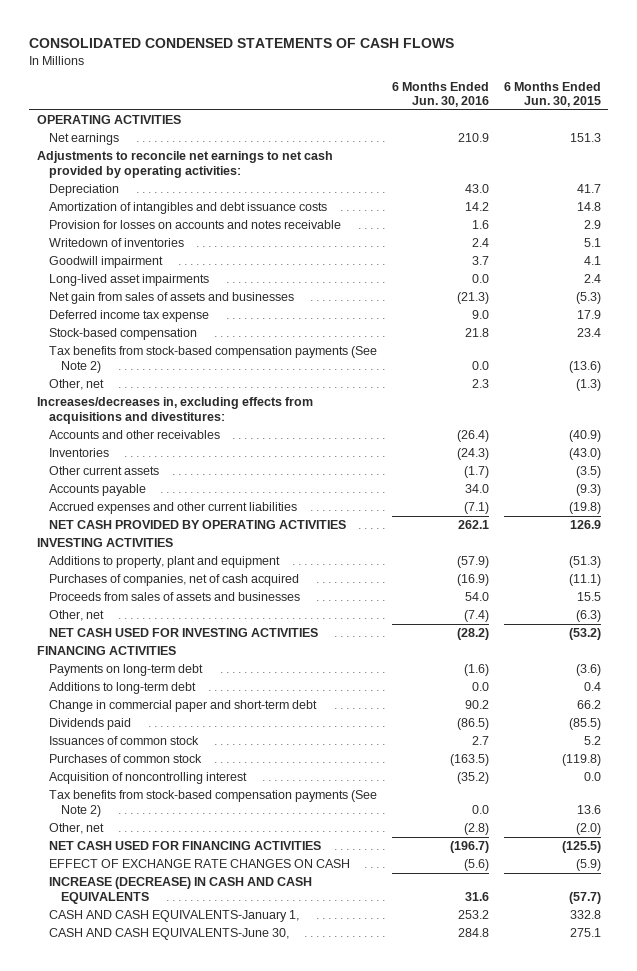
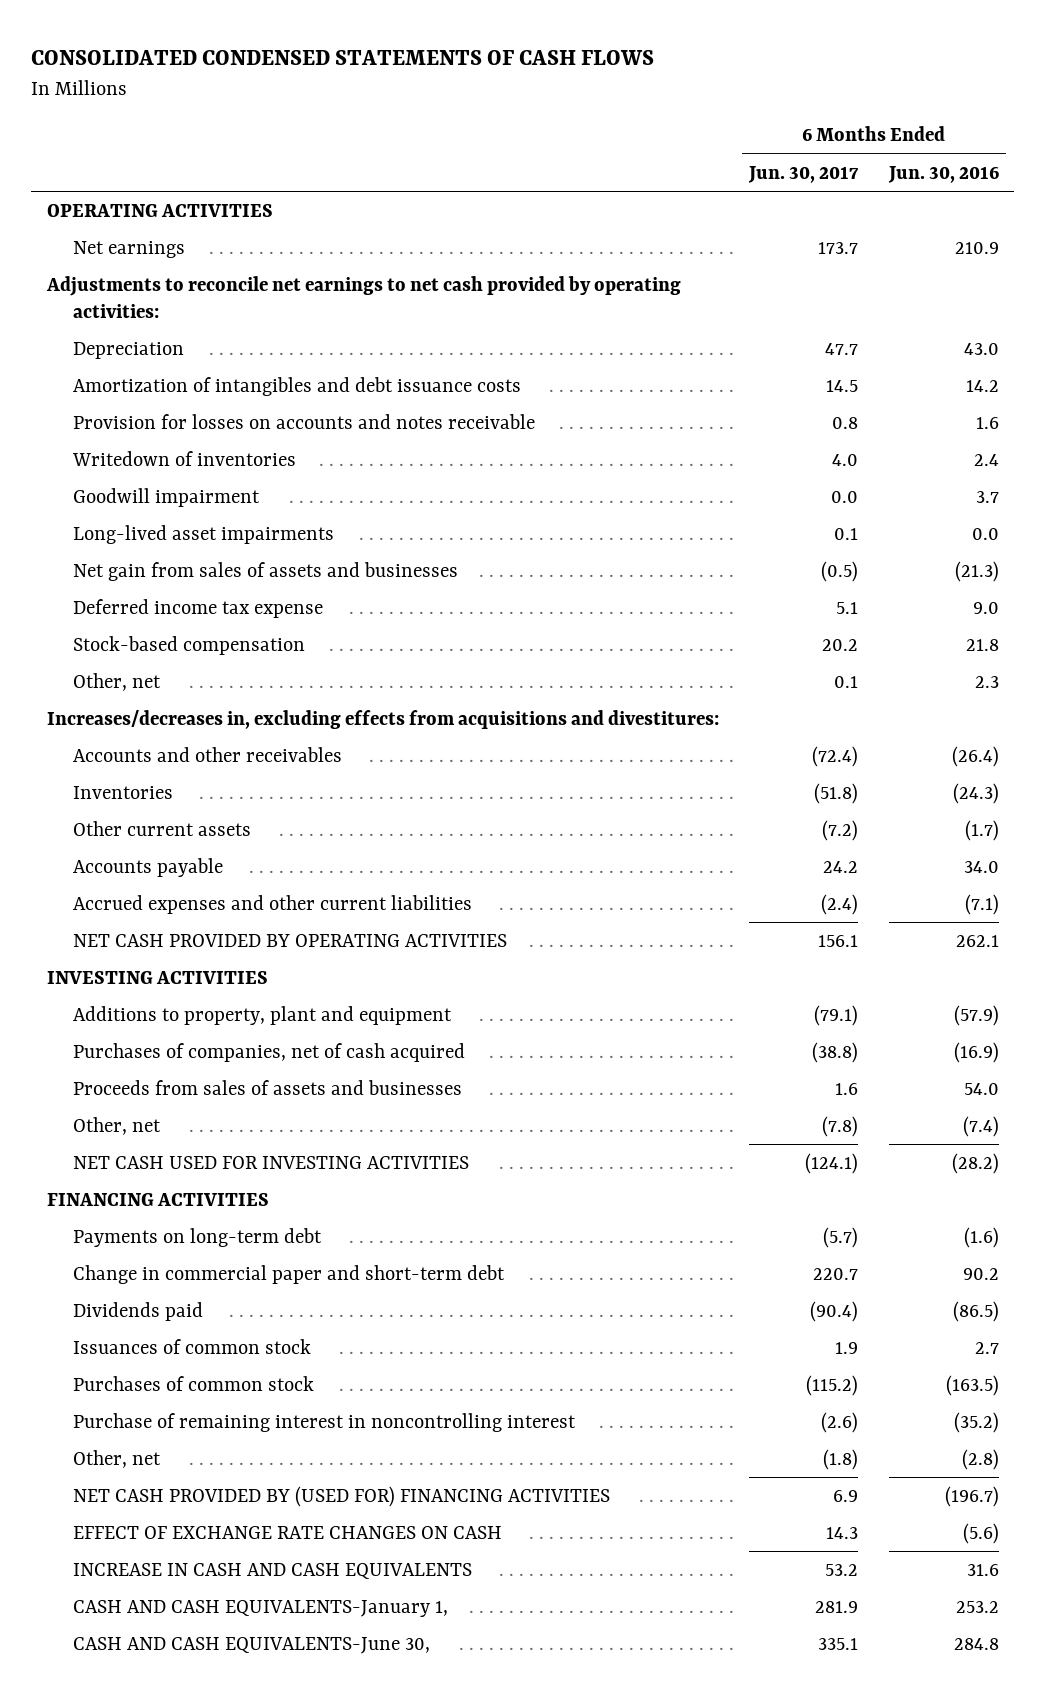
[503,81,601,107] 6 Months Ended Jun. 30, 2015 -> none
none -> [748,165,860,183] Jun. 30, 2017
[49,346,378,373] Tax benefits from stock-based compensation payments (See Note 2) -> none
[49,682,197,695] Additions to long-term debt -> none
[49,790,378,817] Tax benefits from stock-based compensation payments (See Note 2) -> none
[49,772,248,785] Acquisition of noncontrolling interest -> [73,1412,577,1432] Purchase of remaining interest in noncontrolling interest
[49,841,322,851] NET CASH USED FOR FINANCING ACTIVITIES -> [73,1485,611,1507] NET CASH PROVIDED BY (USED FOR) FINANCING ACTIVITIES
[49,877,313,904] INCREASE (DECREASE) IN CASH AND CASH EQUIVALENTS -> [73,1562,473,1579] INCREASE IN CASH AND CASH EQUIVALENTS

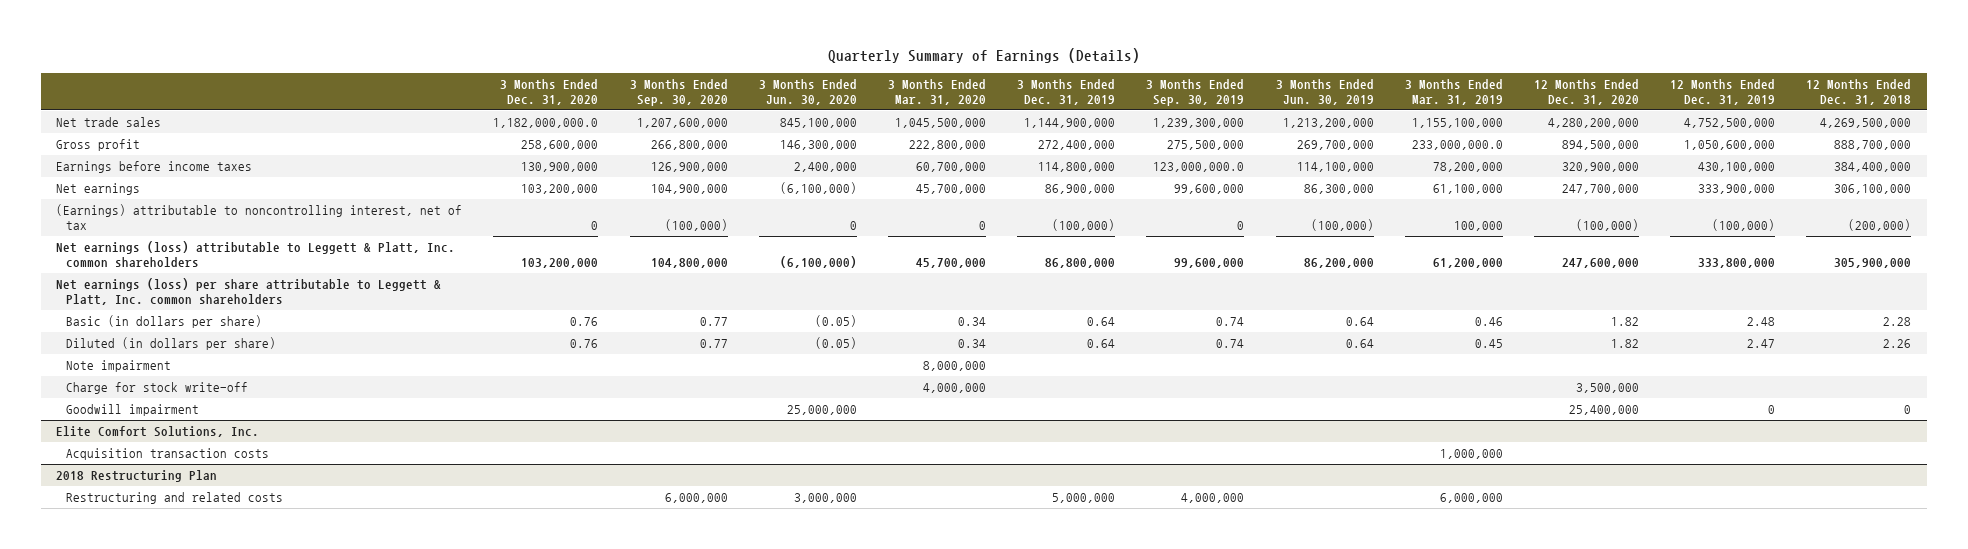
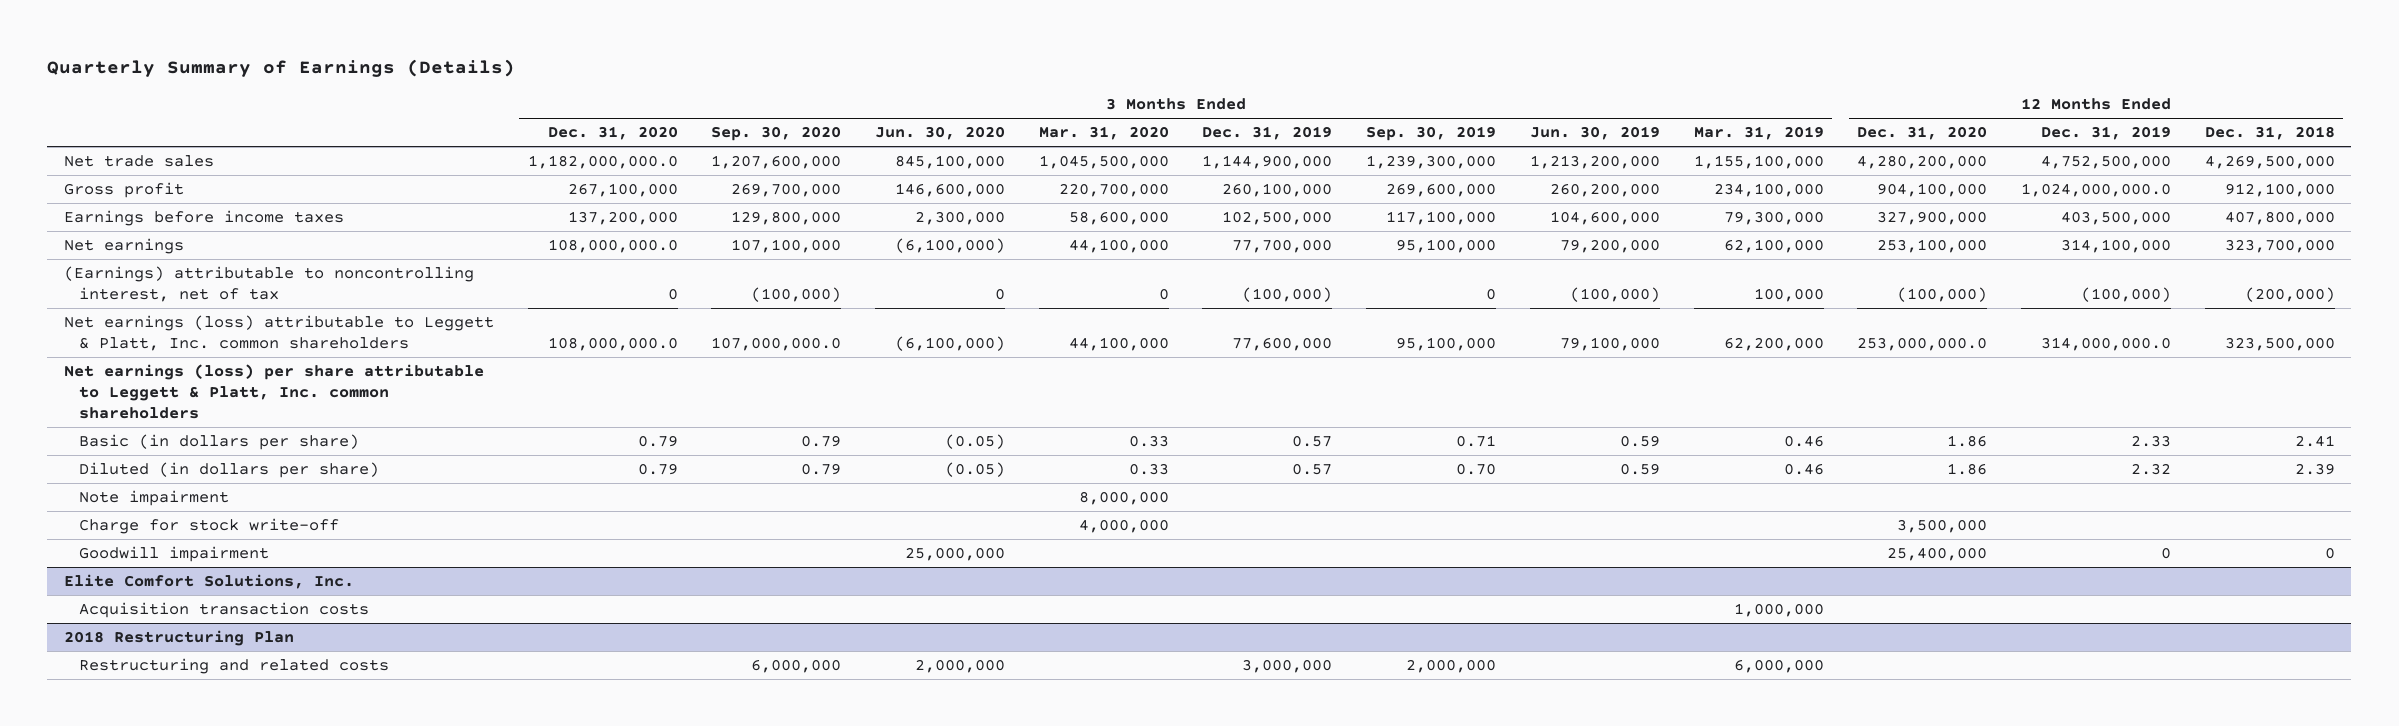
[521,140,599,151] 258,600,000 -> [567,182,678,197] 267,100,000
[650,140,728,151] 266,800,000 -> [731,182,842,197] 269,700,000
[779,140,857,151] 146,300,000 -> [895,182,1006,197] 146,600,000
[909,140,987,151] 222,800,000 -> [1058,182,1169,197] 220,700,000
[1038,140,1116,151] 272,400,000 -> [1222,182,1333,197] 260,100,000
[1167,140,1245,151] 275,500,000 -> [1386,182,1497,197] 269,600,000
[1296,140,1374,151] 269,700,000 -> [1549,182,1660,197] 260,200,000
[1411,140,1503,151] 233,000,000.0 -> [1713,182,1824,197] 234,100,000
[1561,140,1639,151] 894,500,000 -> [1877,182,1988,197] 904,100,000
[1684,140,1776,151] 1,050,600,000 -> [2020,182,2171,197] 1,024,000,000.0
[1834,140,1912,151] 888,700,000 -> [2224,182,2335,197] 912,100,000
[521,162,599,173] 130,900,000 -> [567,210,678,225] 137,200,000
[650,162,728,173] 126,900,000 -> [731,210,842,225] 129,800,000
[793,162,857,173] 2,400,000 -> [915,210,1006,225] 2,300,000
[916,162,987,173] 60,700,000 -> [1068,210,1169,225] 58,600,000
[1038,162,1116,173] 114,800,000 -> [1222,210,1333,225] 102,500,000
[1153,162,1245,173] 123,000,000.0 -> [1386,210,1497,225] 117,100,000
[1296,162,1374,173] 114,100,000 -> [1549,210,1660,225] 104,600,000
[1432,162,1503,173] 78,200,000 -> [1723,210,1824,225] 79,300,000
[1561,162,1639,173] 320,900,000 -> [1877,210,1988,225] 327,900,000
[1698,162,1776,173] 430,100,000 -> [2060,210,2171,225] 403,500,000
[1834,162,1912,173] 384,400,000 -> [2224,210,2335,225] 407,800,000
[521,184,599,195] 103,200,000 -> [547,238,678,253] 108,000,000.0
[650,184,728,195] 104,900,000 -> [731,238,842,253] 107,100,000
[916,184,987,195] 45,700,000 -> [1068,238,1169,253] 44,100,000
[1045,184,1116,195] 86,900,000 -> [1232,238,1333,253] 77,700,000
[1174,184,1245,195] 99,600,000 -> [1396,238,1497,253] 95,100,000
[1303,184,1374,195] 86,300,000 -> [1559,238,1660,253] 79,200,000
[1432,184,1503,195] 61,100,000 -> [1723,238,1824,253] 62,100,000
[1561,184,1639,195] 247,700,000 -> [1877,238,1988,253] 253,100,000
[1698,184,1776,195] 333,900,000 -> [2060,238,2171,253] 314,100,000
[1834,184,1912,195] 306,100,000 -> [2224,238,2335,253] 323,700,000
[521,257,599,268] 103,200,000 -> [547,336,678,351] 108,000,000.0
[650,257,728,268] 104,800,000 -> [711,336,842,351] 107,000,000.0
[916,257,987,268] 45,700,000 -> [1068,336,1169,351] 44,100,000
[1045,257,1116,268] 86,800,000 -> [1232,336,1333,351] 77,600,000
[1174,257,1245,268] 99,600,000 -> [1396,336,1497,351] 95,100,000
[1303,257,1374,268] 86,200,000 -> [1559,336,1660,351] 79,100,000
[1432,257,1503,268] 61,200,000 -> [1723,336,1824,351] 62,200,000
[1561,257,1639,268] 247,600,000 -> [1857,336,1988,351] 253,000,000.0
[1698,257,1776,268] 333,800,000 -> [2040,336,2171,351] 314,000,000.0
[1834,257,1912,268] 305,900,000 -> [2224,336,2335,351] 323,500,000
[570,317,599,327] 0.76 -> [637,434,678,447] 0.79
[699,317,728,327] 0.77 -> [801,434,842,447] 0.79
[958,317,987,327] 0.34 -> [1128,434,1169,447] 0.33
[1087,317,1116,327] 0.64 -> [1292,434,1333,447] 0.57
[1216,317,1245,327] 0.74 -> [1456,434,1497,447] 0.71
[1345,317,1374,327] 0.64 -> [1619,434,1660,447] 0.59
[1610,317,1639,327] 1.82 -> [1947,434,1988,447] 1.86
[1747,317,1776,327] 2.48 -> [2130,434,2171,447] 2.33
[1883,317,1912,327] 2.28 -> [2294,434,2335,447] 2.41
[570,339,599,349] 0.76 -> [637,462,678,475] 0.79
[699,339,728,349] 0.77 -> [801,462,842,475] 0.79
[958,339,987,349] 0.34 -> [1128,462,1169,475] 0.33
[1087,339,1116,349] 0.64 -> [1292,462,1333,475] 0.57
[1216,339,1245,349] 0.74 -> [1456,462,1497,475] 0.70
[1345,339,1374,349] 0.64 -> [1619,462,1660,475] 0.59
[1474,339,1503,349] 0.45 -> [1783,462,1824,475] 0.46
[1610,339,1639,349] 1.82 -> [1947,462,1988,475] 1.86
[1747,339,1776,349] 2.47 -> [2130,462,2171,475] 2.32
[1883,339,1912,349] 2.26 -> [2294,462,2335,475] 2.39
[793,493,857,504] 3,000,000 -> [915,658,1006,673] 2,000,000
[1052,493,1116,504] 5,000,000 -> [1242,658,1333,673] 3,000,000
[1181,493,1245,504] 4,000,000 -> [1406,658,1497,673] 2,000,000

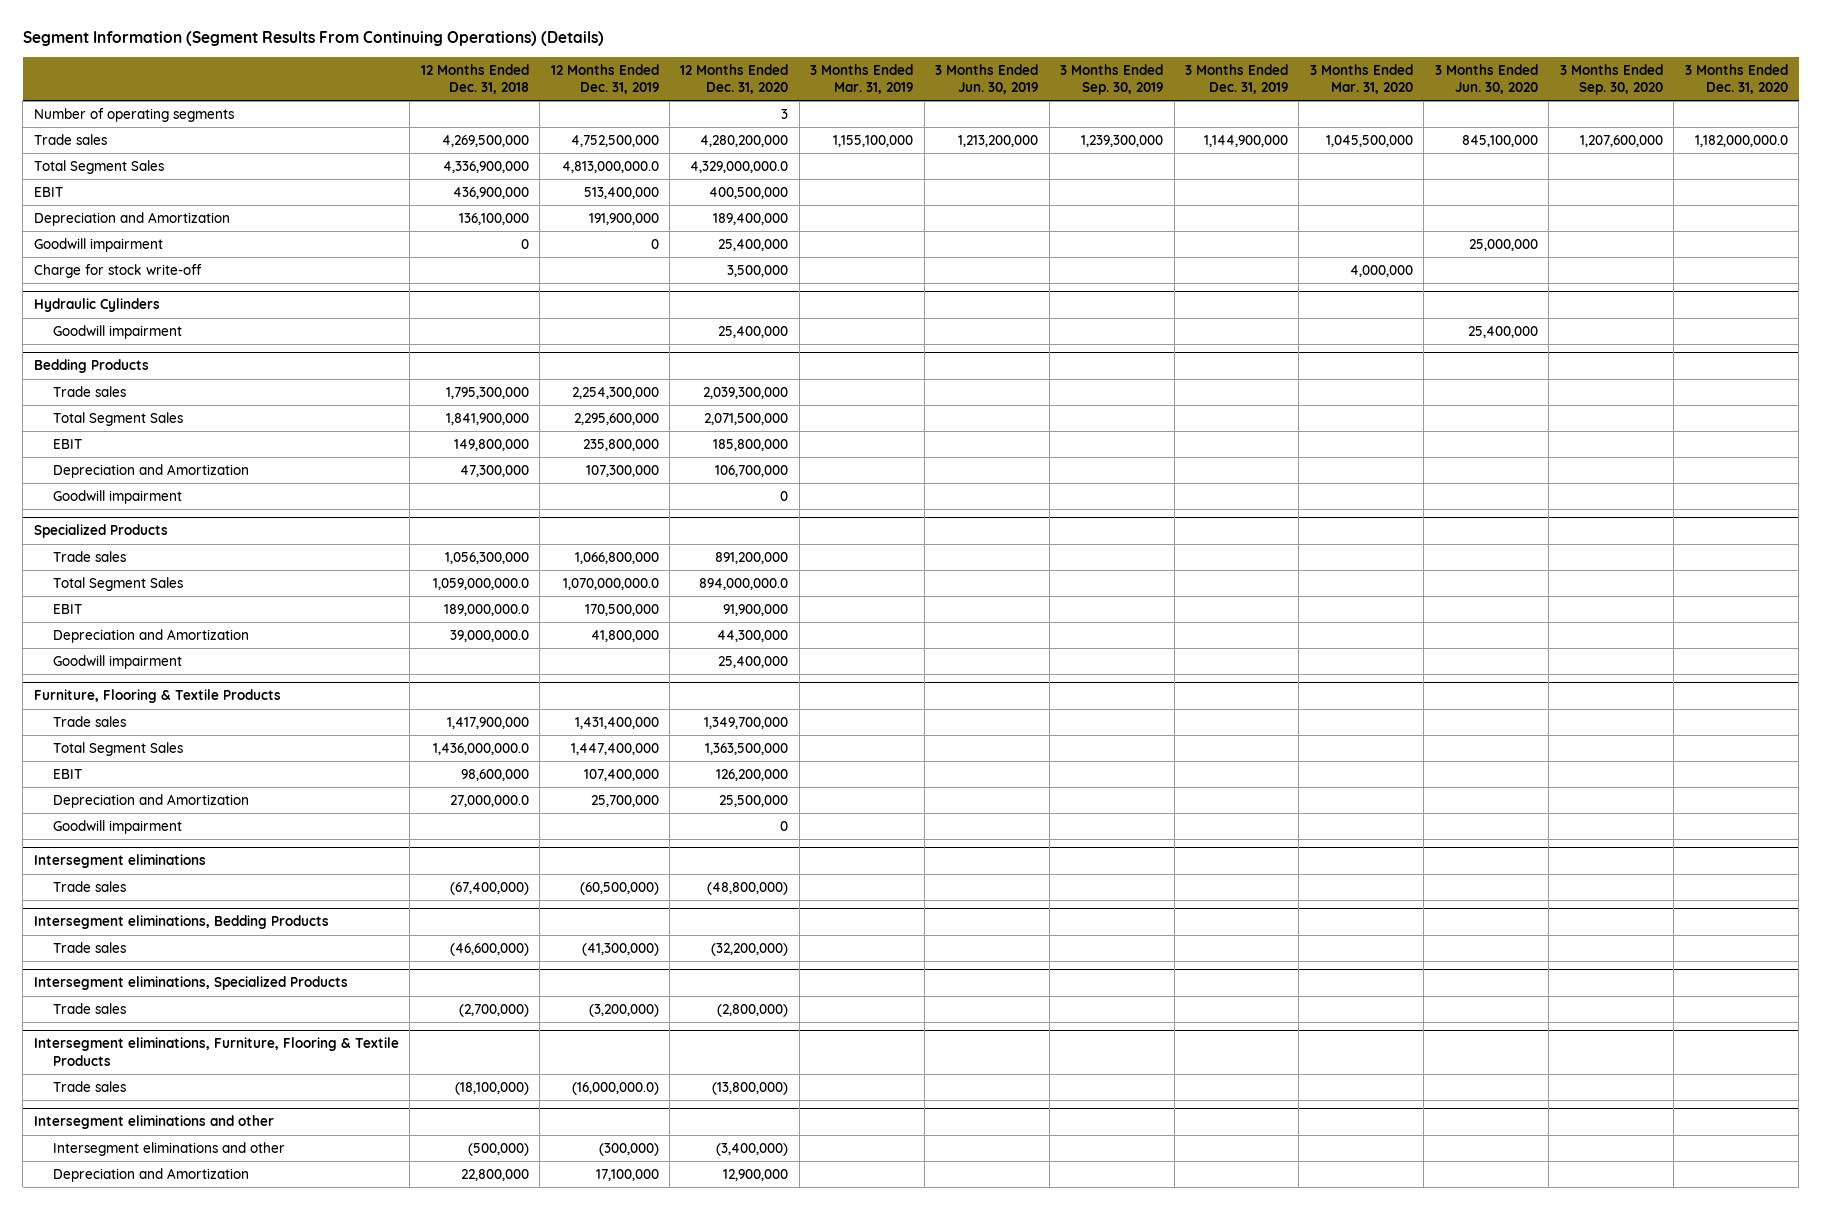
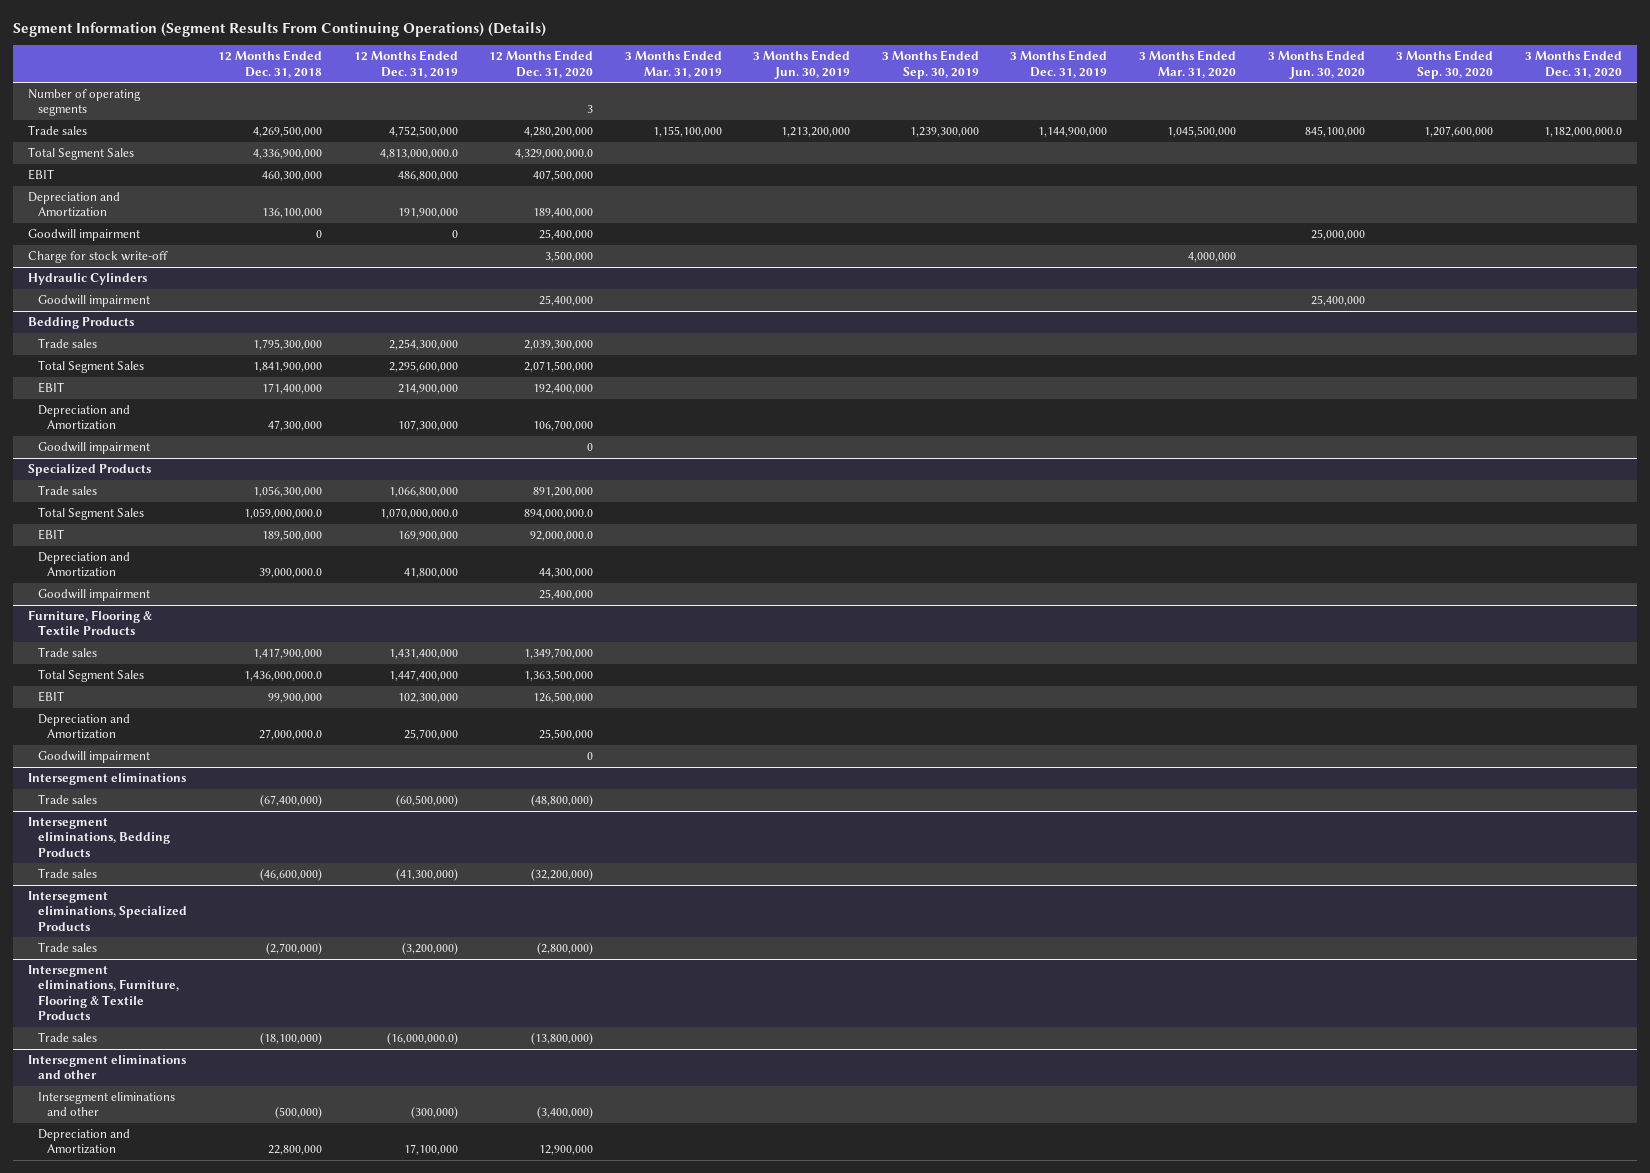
[452,186,529,199] 436,900,000 -> [262,170,323,181] 460,300,000
[583,186,659,199] 513,400,000 -> [397,170,458,181] 486,800,000
[709,186,789,199] 400,500,000 -> [533,169,594,181] 407,500,000
[453,438,529,451] 149,800,000 -> [262,382,323,394] 171,400,000
[582,438,659,451] 235,800,000 -> [397,383,458,394] 214,900,000
[713,438,789,451] 185,800,000 -> [533,383,594,394] 192,400,000
[443,603,529,616] 189,000,000.0 -> [262,529,323,541] 189,500,000
[584,603,659,616] 170,500,000 -> [397,530,458,541] 169,900,000
[723,603,789,616] 91,900,000 -> [530,530,594,541] 92,000,000.0
[460,768,529,781] 98,600,000 -> [268,692,323,703] 99,900,000
[583,768,659,781] 107,400,000 -> [397,692,458,703] 102,300,000
[716,768,789,781] 126,200,000 -> [533,691,594,703] 126,500,000

